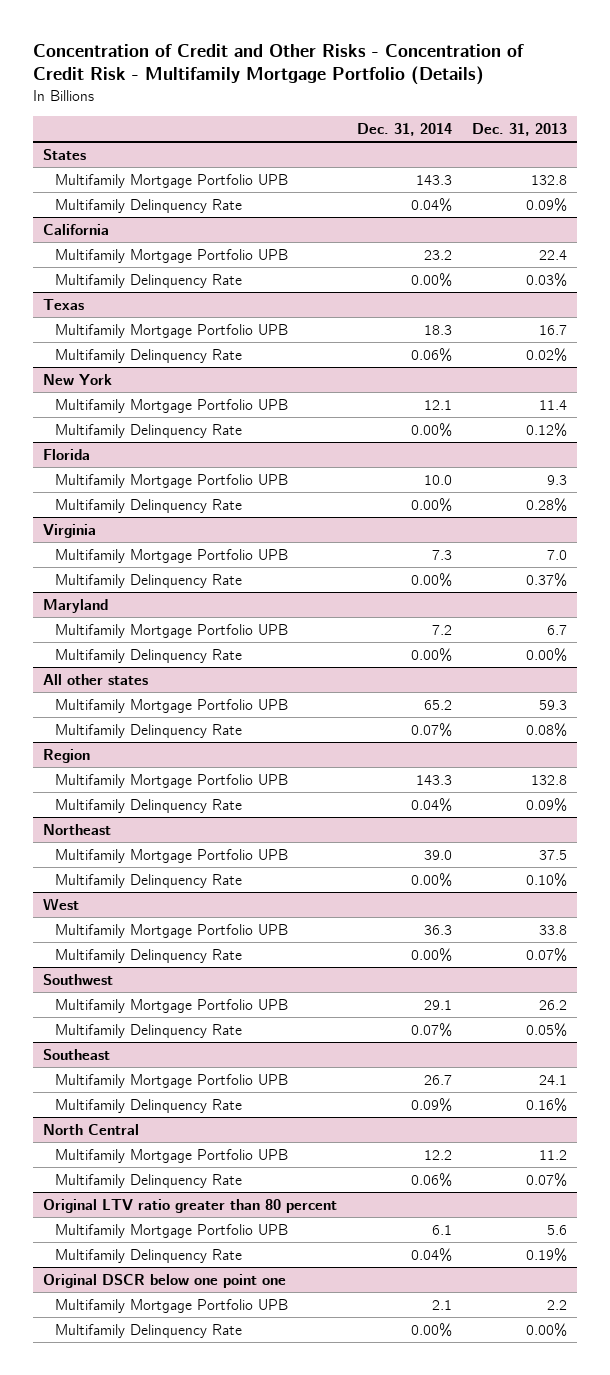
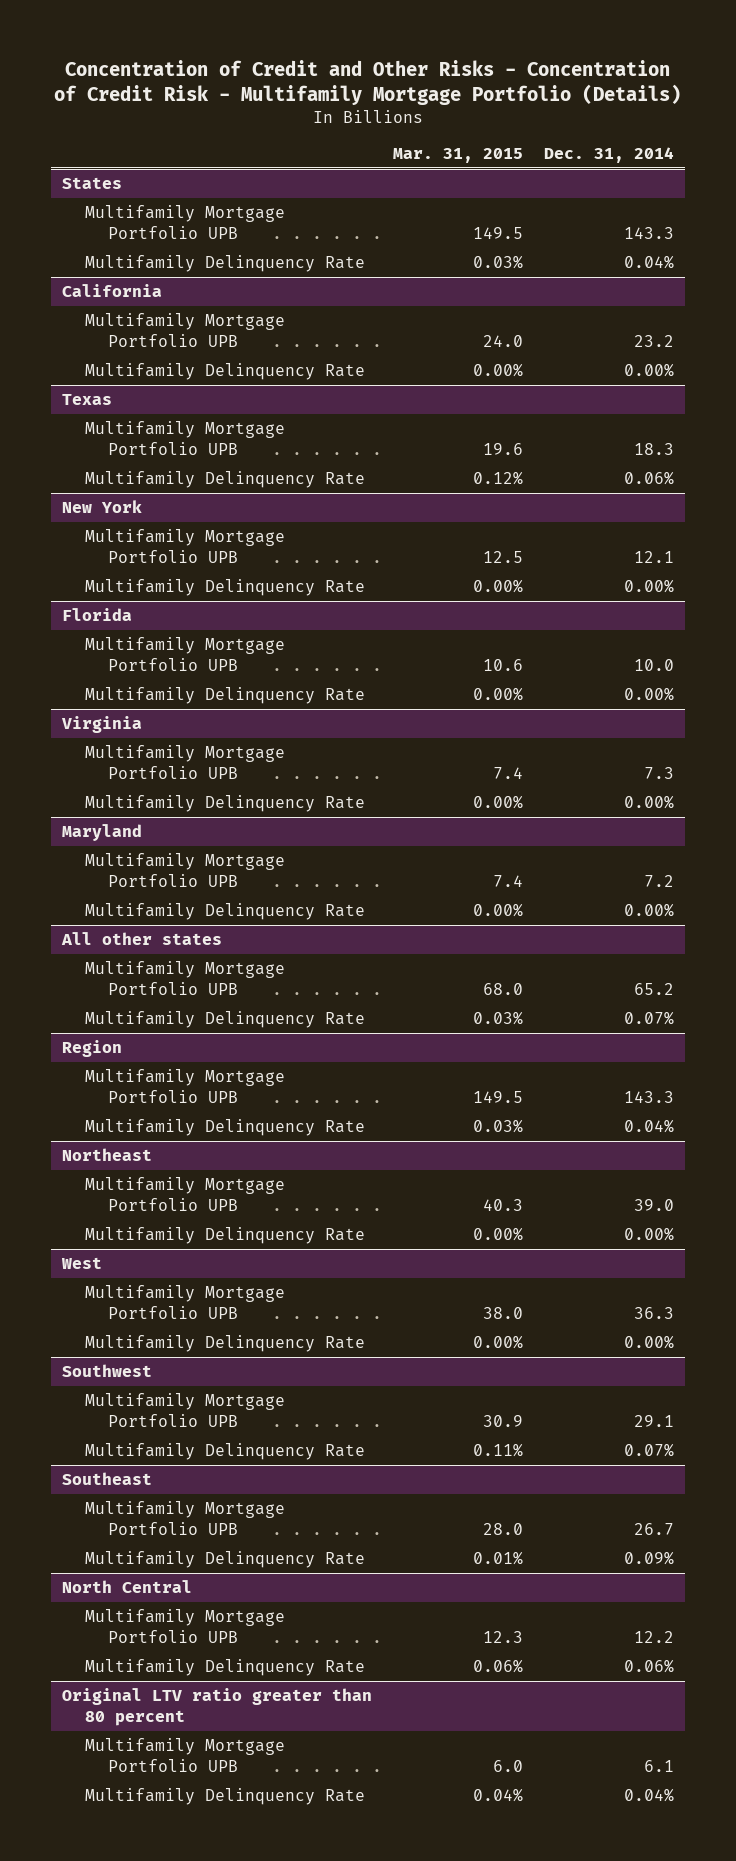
[471,122,567,136] Dec. 31, 2013 -> none
none -> [393,147,524,163] Mar. 31, 2015
[42,1273,286,1288] Original DSCR below one point one -> none
[55,1298,289,1313] Multifamily Mortgage Portfolio UPB -> none
[55,1323,243,1338] Multifamily Delinquency Rate -> none

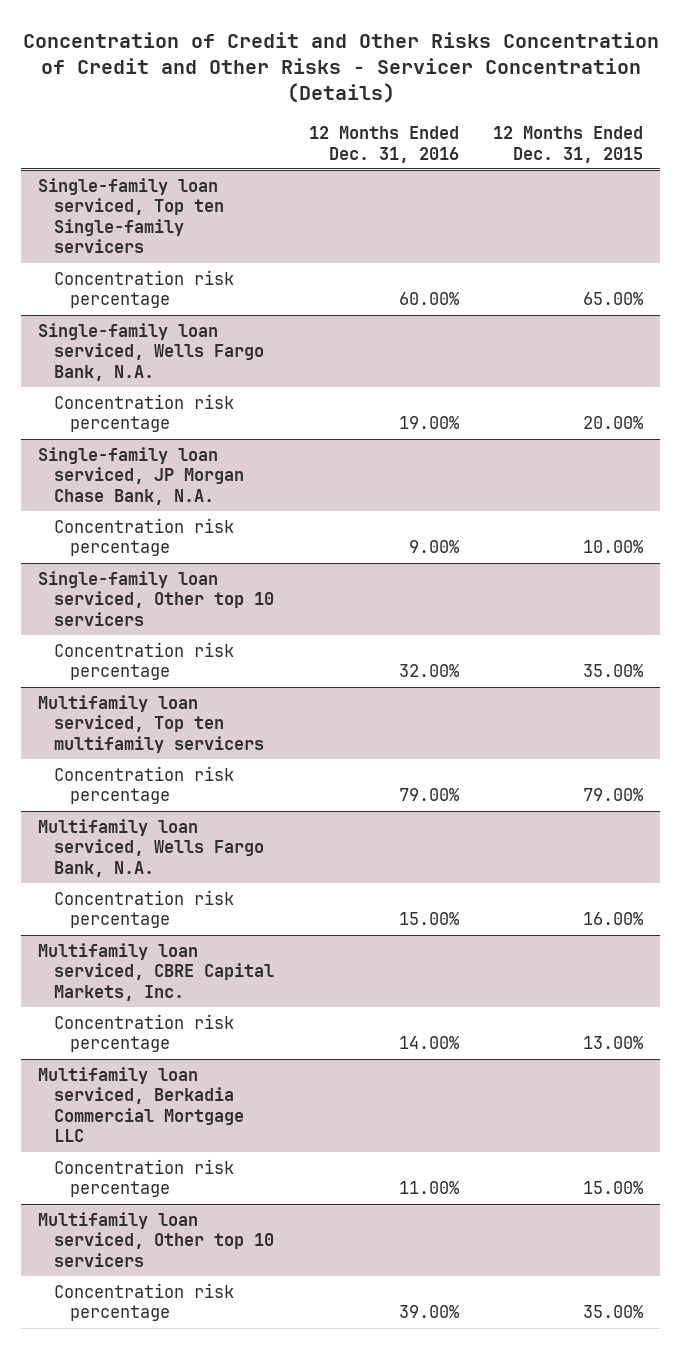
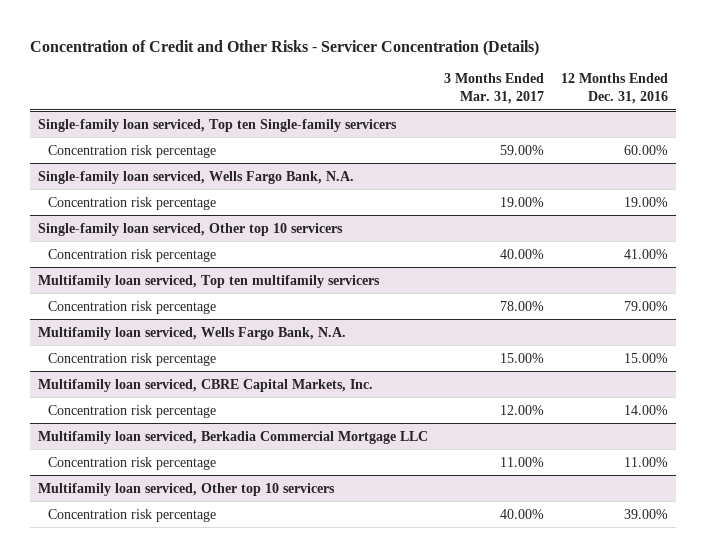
[22,31,659,104] Concentration of Credit and Other Risks Concentration of Credit and Other Risks - Servicer Concentration (Details) -> [29,39,539,56] Concentration of Credit and Other Risks - Servicer Concentration (Details)
[493,126,644,163] 12 Months Ended Dec. 31, 2015 -> none
none -> [444,73,545,105] 3 Months Ended Mar. 31, 2017
[38,446,245,505] Single-family loan serviced, JP Morgan Chase Bank, N.A. -> none
[54,517,235,557] Concentration risk percentage -> none
[398,664,459,678] 32.00% -> [623,248,668,259] 41.00%

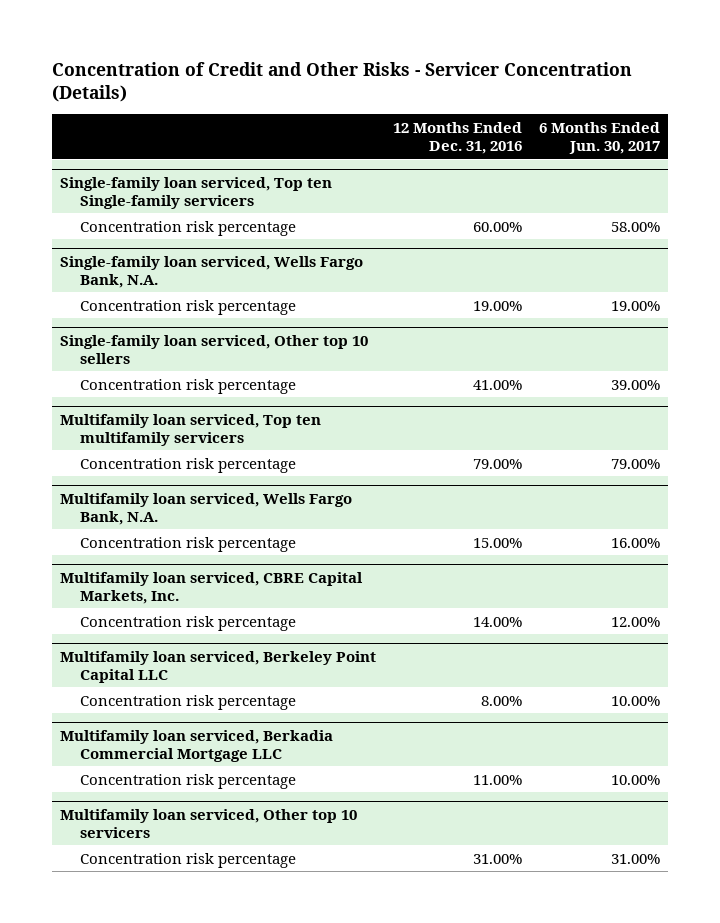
[444,73,545,105] 3 Months Ended Mar. 31, 2017 -> none
none -> [538,122,660,155] 6 Months Ended Jun. 30, 2017
[38,222,344,236] Single-family loan serviced, Other top 10 servicers -> [60,334,369,364] Single-family loan serviced, Other top 10 sellers
none -> [60,650,377,683] Multifamily loan serviced, Berkeley Point Capital LLC
none -> [80,694,297,710] Concentration risk percentage
[623,508,668,519] 39.00% -> [472,853,522,864] 31.00%

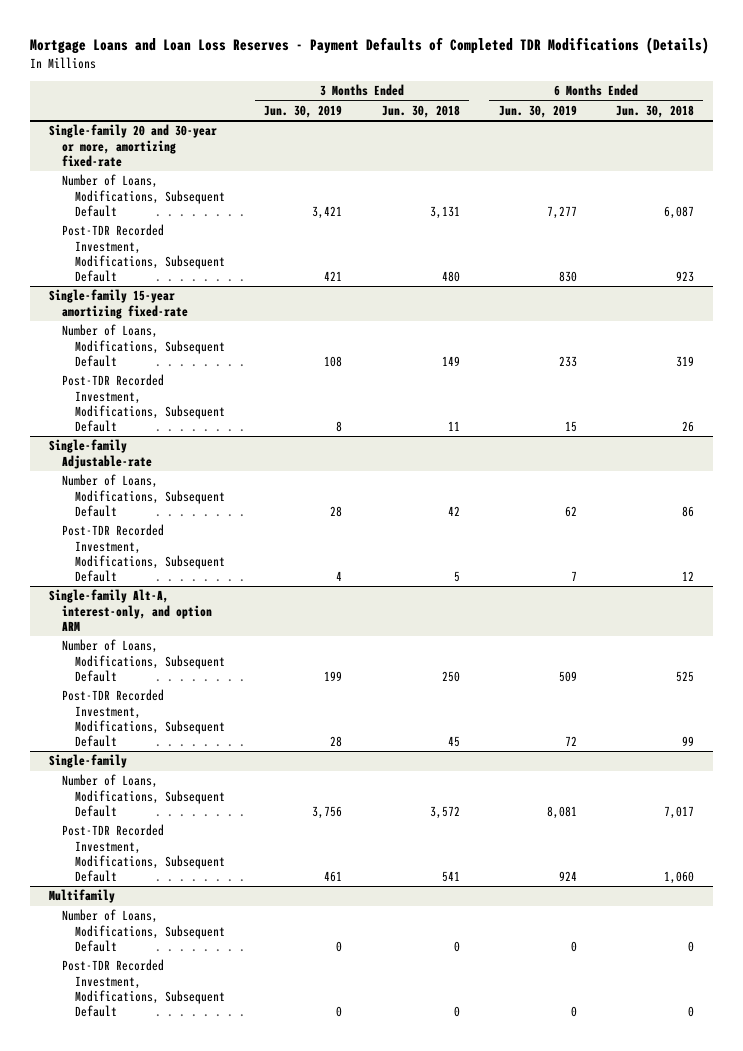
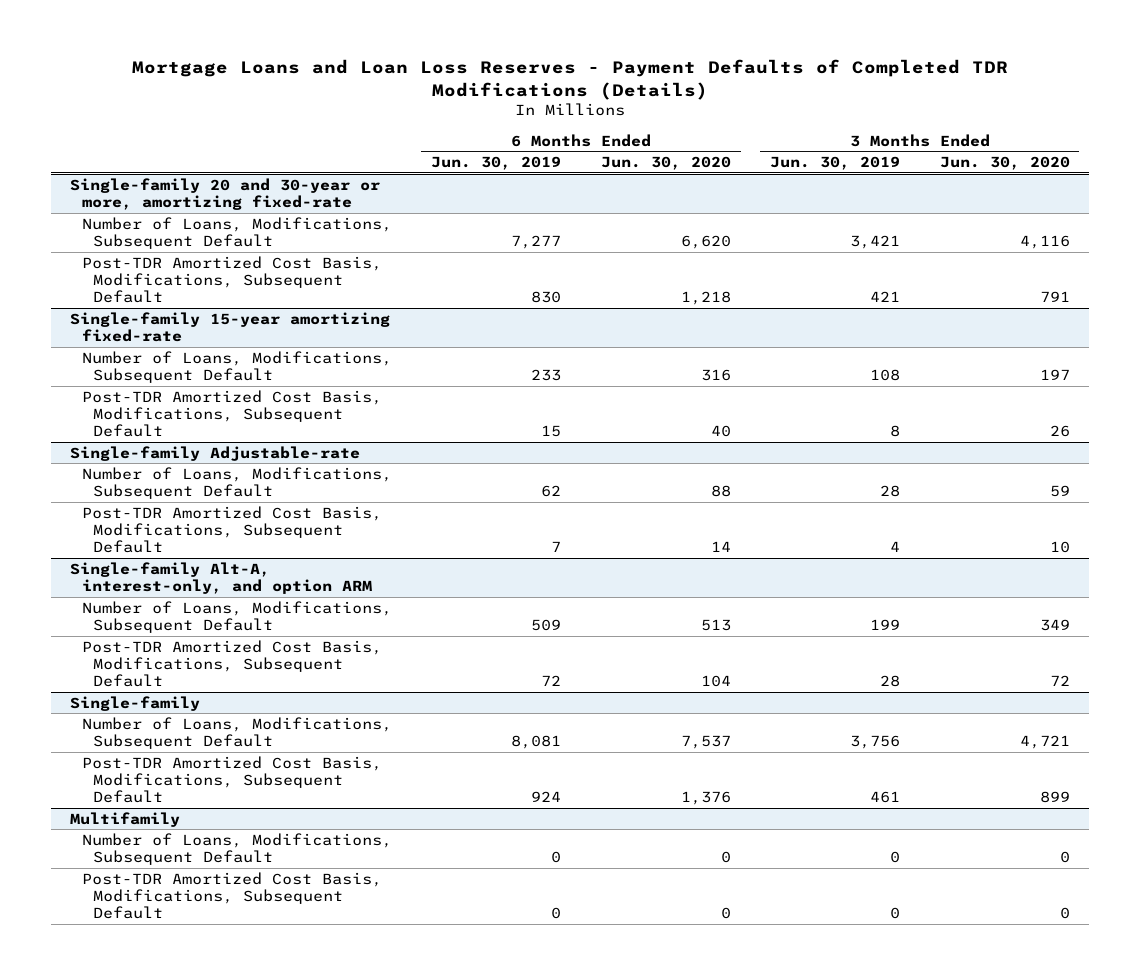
[381,105,460,119] Jun. 30, 2018 -> none
[615,105,694,119] Jun. 30, 2018 -> none
none -> [600,156,731,171] Jun. 30, 2020
none -> [939,156,1070,171] Jun. 30, 2020
[62,224,226,283] Post-TDR Recorded Investment, Modifications, Subsequent Default -> [81,255,382,304] Post-TDR Amortized Cost Basis, Modifications, Subsequent Default
[62,374,226,433] Post-TDR Recorded Investment, Modifications, Subsequent Default -> [81,389,382,438] Post-TDR Amortized Cost Basis, Modifications, Subsequent Default
[62,524,226,583] Post-TDR Recorded Investment, Modifications, Subsequent Default -> [81,505,382,554] Post-TDR Amortized Cost Basis, Modifications, Subsequent Default
[62,689,226,748] Post-TDR Recorded Investment, Modifications, Subsequent Default -> [81,639,382,688] Post-TDR Amortized Cost Basis, Modifications, Subsequent Default
[62,824,226,883] Post-TDR Recorded Investment, Modifications, Subsequent Default -> [81,755,382,804] Post-TDR Amortized Cost Basis, Modifications, Subsequent Default
[62,959,226,1018] Post-TDR Recorded Investment, Modifications, Subsequent Default -> [81,871,382,920] Post-TDR Amortized Cost Basis, Modifications, Subsequent Default

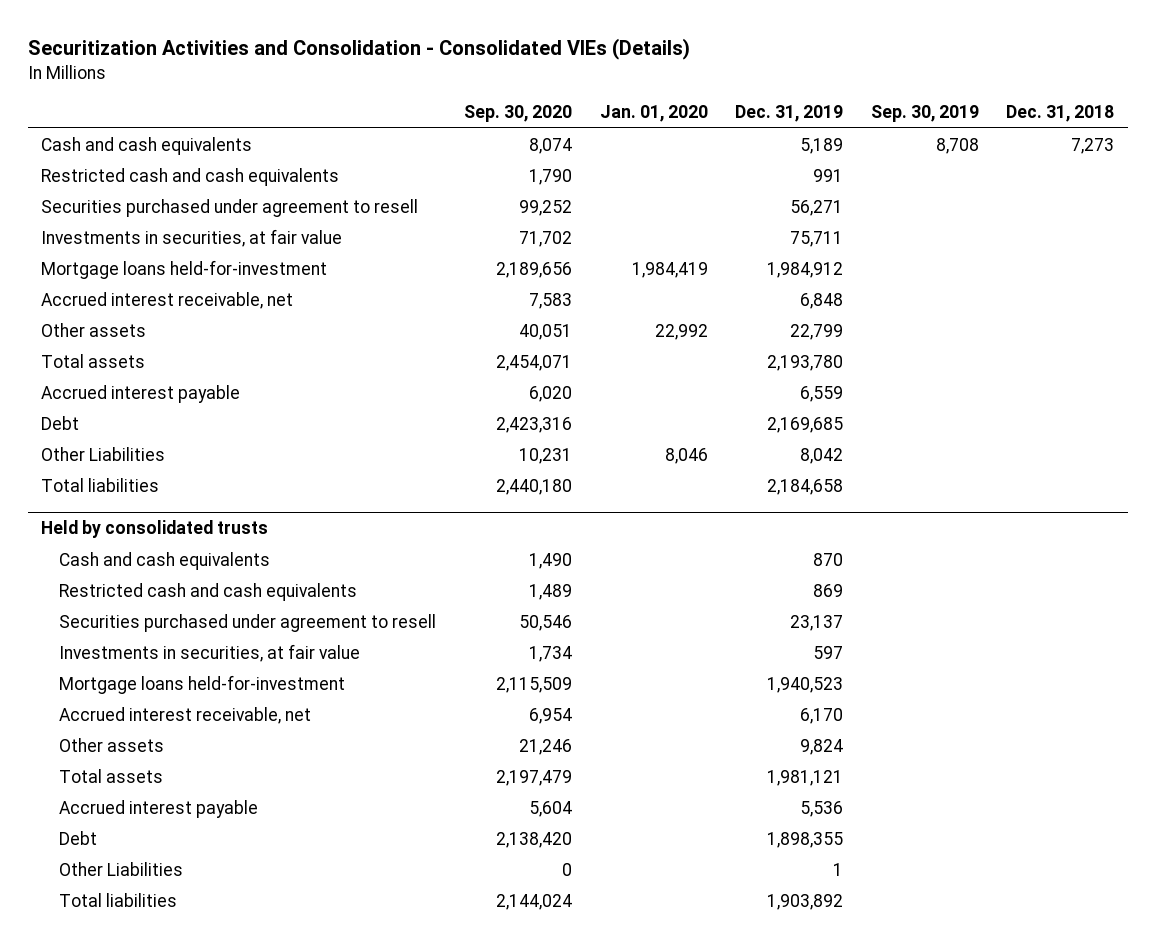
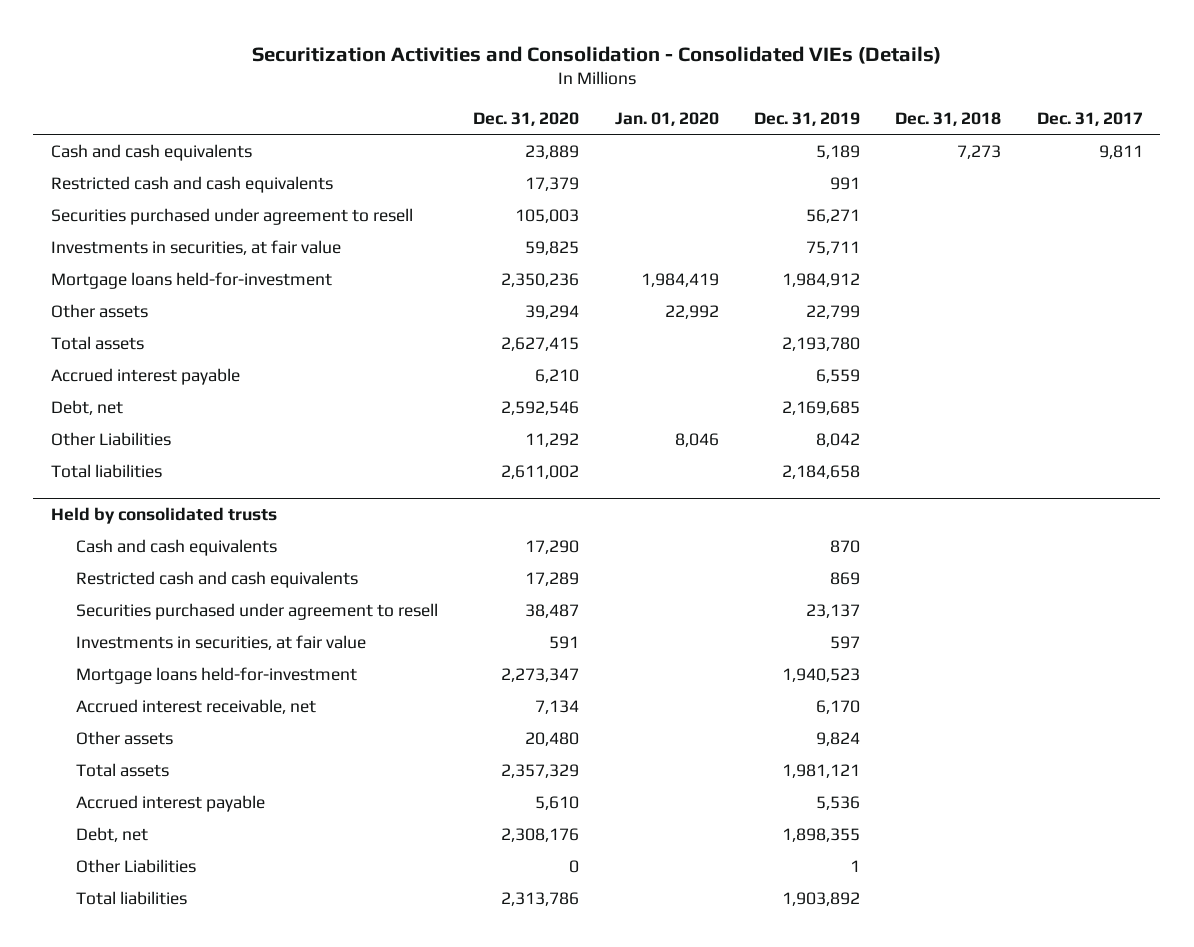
[463,105,572,123] Sep. 30, 2020 -> none
[870,105,979,123] Sep. 30, 2019 -> none
none -> [473,111,580,126] Dec. 31, 2020
none -> [1036,111,1143,126] Dec. 31, 2017
[41,291,294,309] Accrued interest receivable, net -> none
[41,415,80,430] Debt -> [50,399,123,415] Debt, net
[59,830,98,845] Debt -> [75,826,148,842] Debt, net

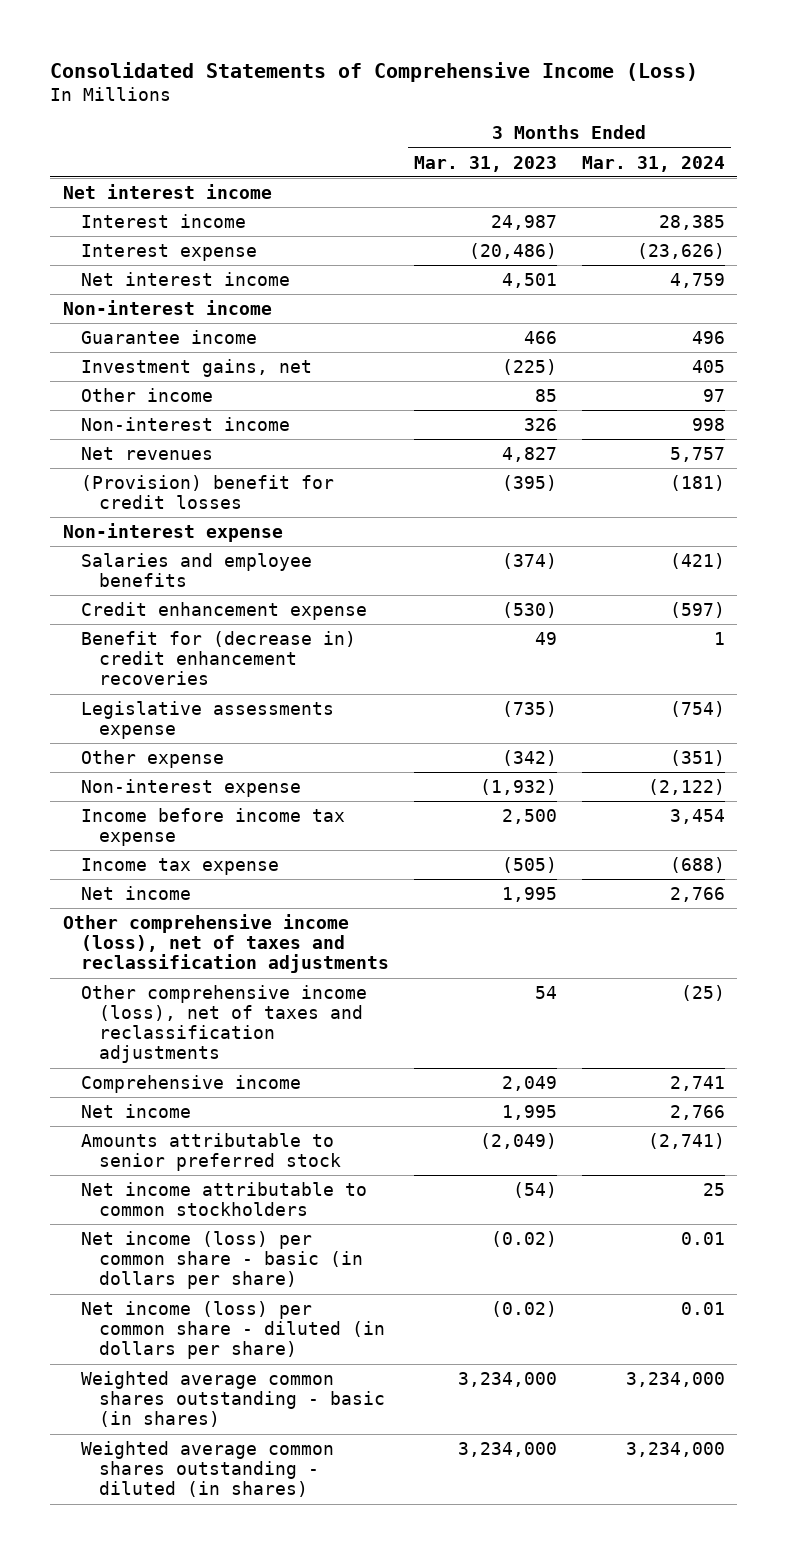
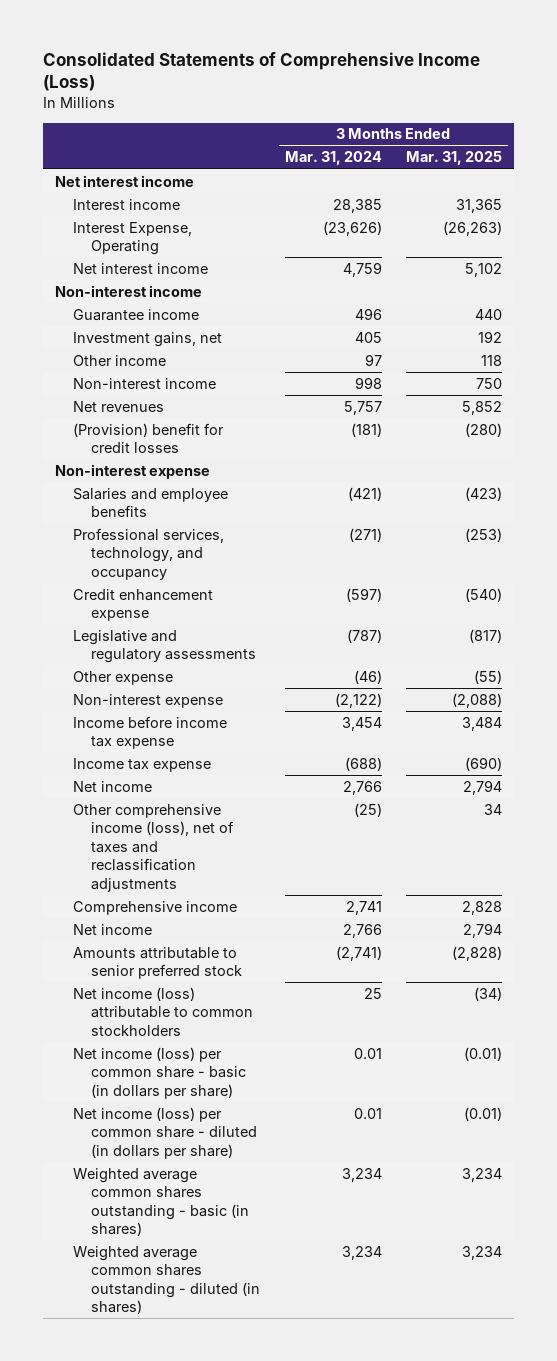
[413,155,557,172] Mar. 31, 2023 -> none
none -> [405,151,502,166] Mar. 31, 2025
[81,243,258,261] Interest expense -> [73,221,193,256] Interest Expense, Operating
none -> [73,527,225,580] Professional services, technology, and occupancy
[81,630,357,686] Benefit for (decrease in) credit enhancement recoveries -> none
[81,700,335,740] Legislative assessments expense -> [73,629,257,664] Legislative and regulatory assessments
[669,700,725,717] (754) -> [346,628,382,643] (787)
[669,749,725,766] (351) -> [353,669,382,684] (46)
[62,913,390,974] Other comprehensive income (loss), net of taxes and reclassification adjustments -> none
[81,1181,368,1217] Net income attributable to common stockholders -> [73,986,254,1036] Net income (loss) attributable to common stockholders
[625,1371,725,1387] 3,234,000 -> [341,1167,382,1182] 3,234
[625,1441,725,1457] 3,234,000 -> [341,1245,382,1260] 3,234

